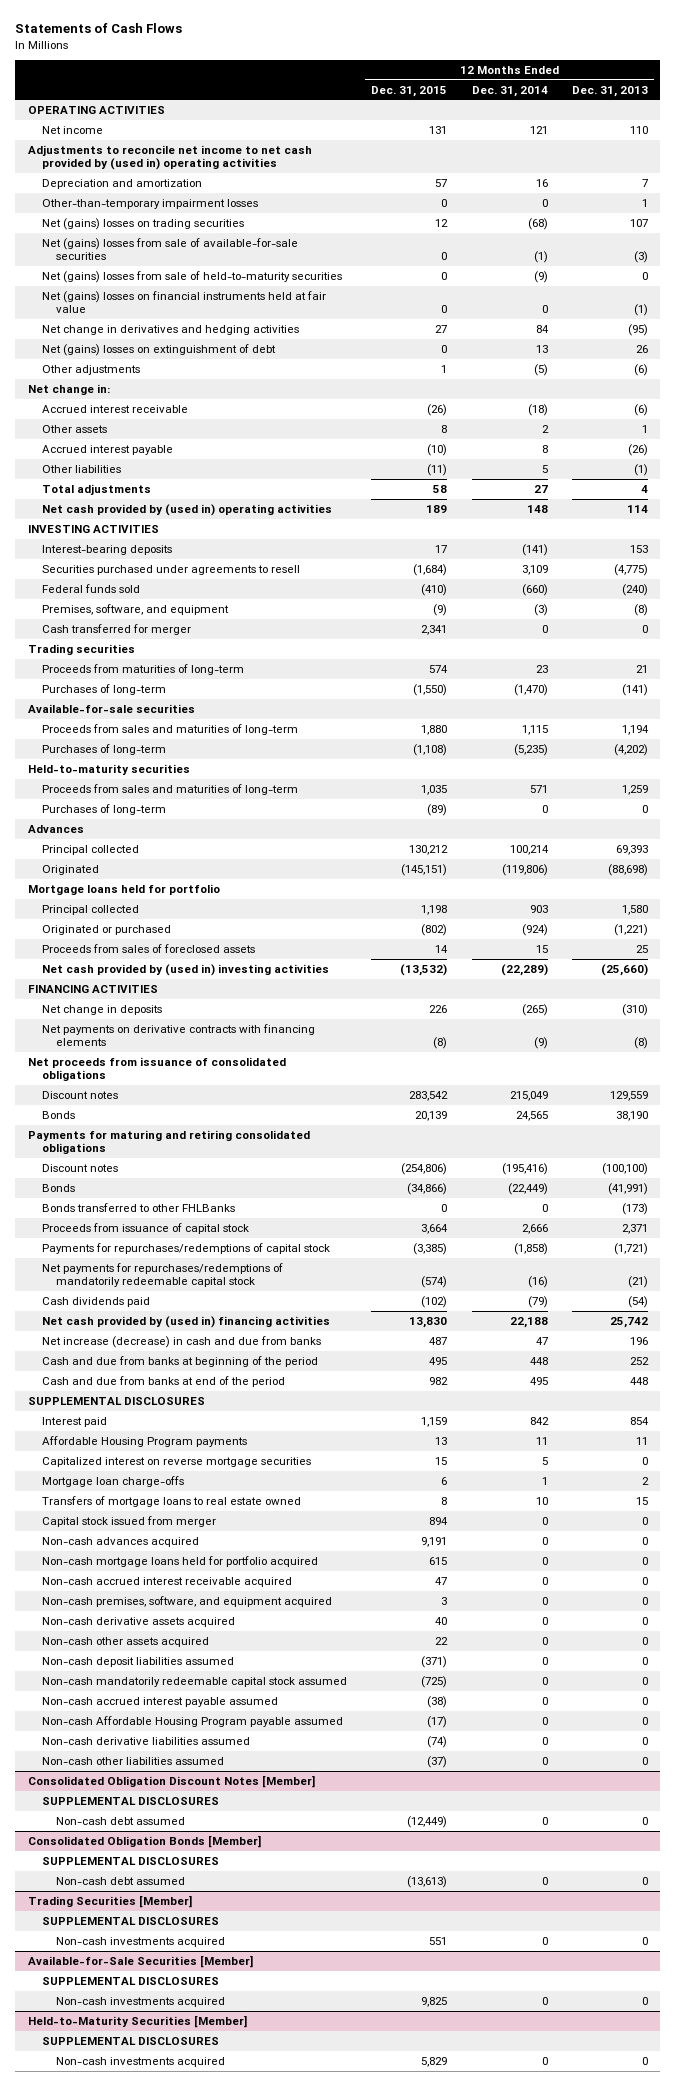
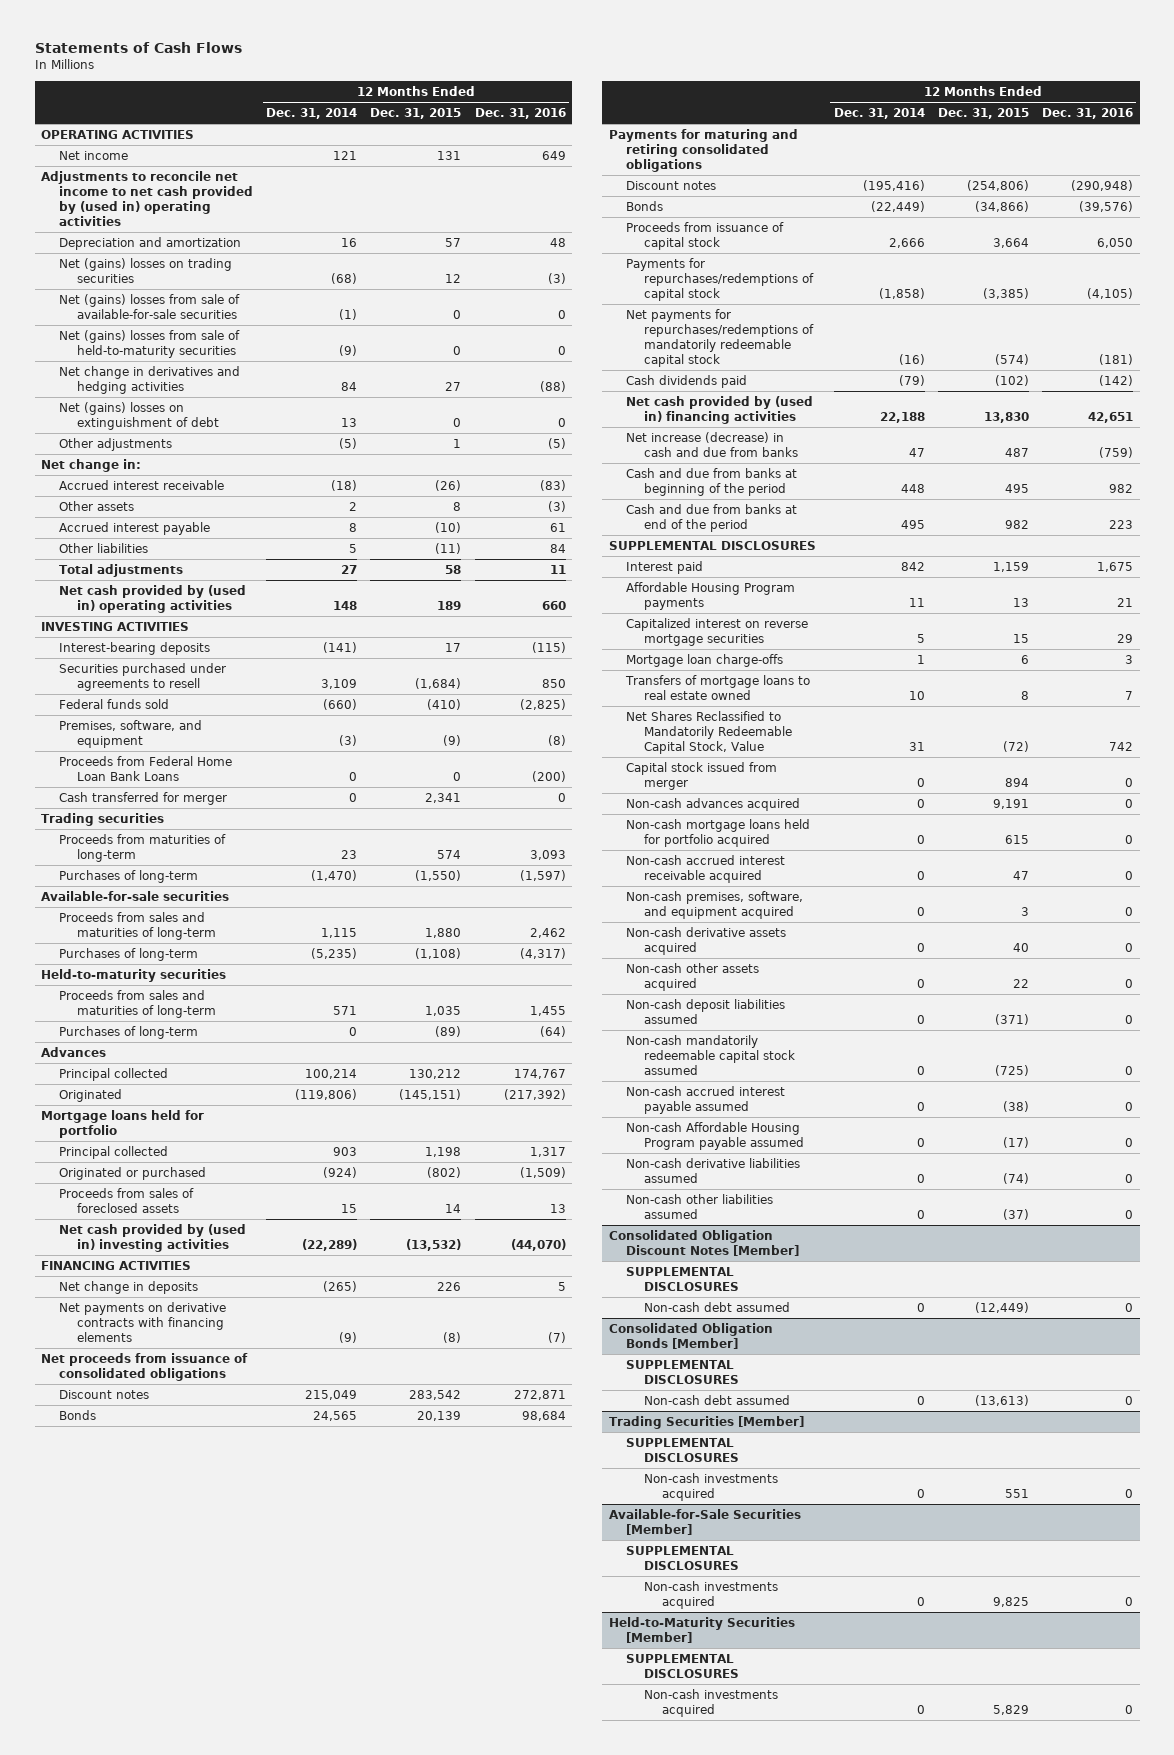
[572,85,649,97] Dec. 31, 2013 -> none
none -> [474,108,566,120] Dec. 31, 2016
[41,198,258,209] Other-than-temporary impairment losses -> none
[41,290,326,314] Net (gains) losses on financial instruments held at fair value -> none
none -> [58,755,232,781] Proceeds from Federal Home Loan Bank Loans
[41,1202,235,1212] Bonds transferred to other FHLBanks -> none
none -> [626,710,793,754] Net Shares Reclassified to Mandatorily Redeemable Capital Stock, Value

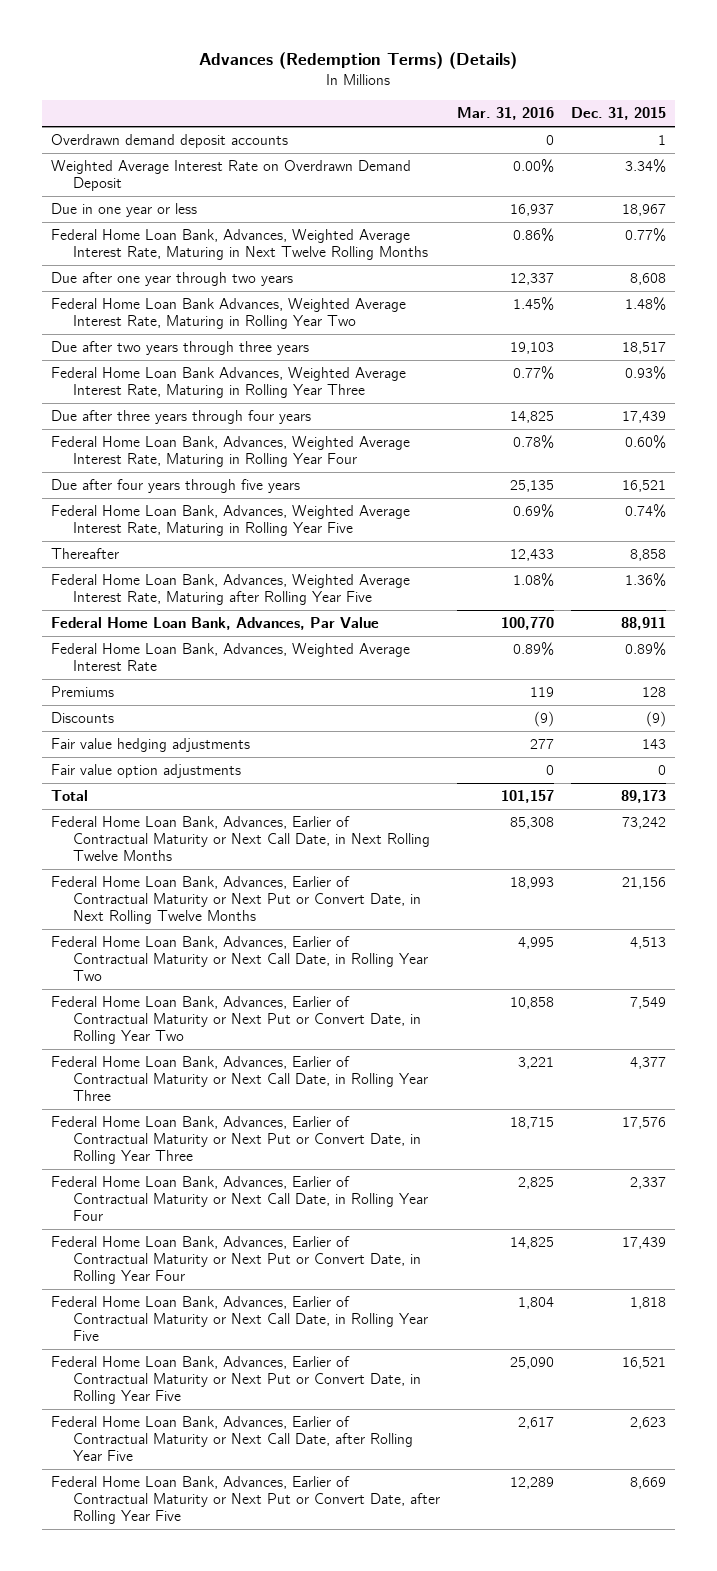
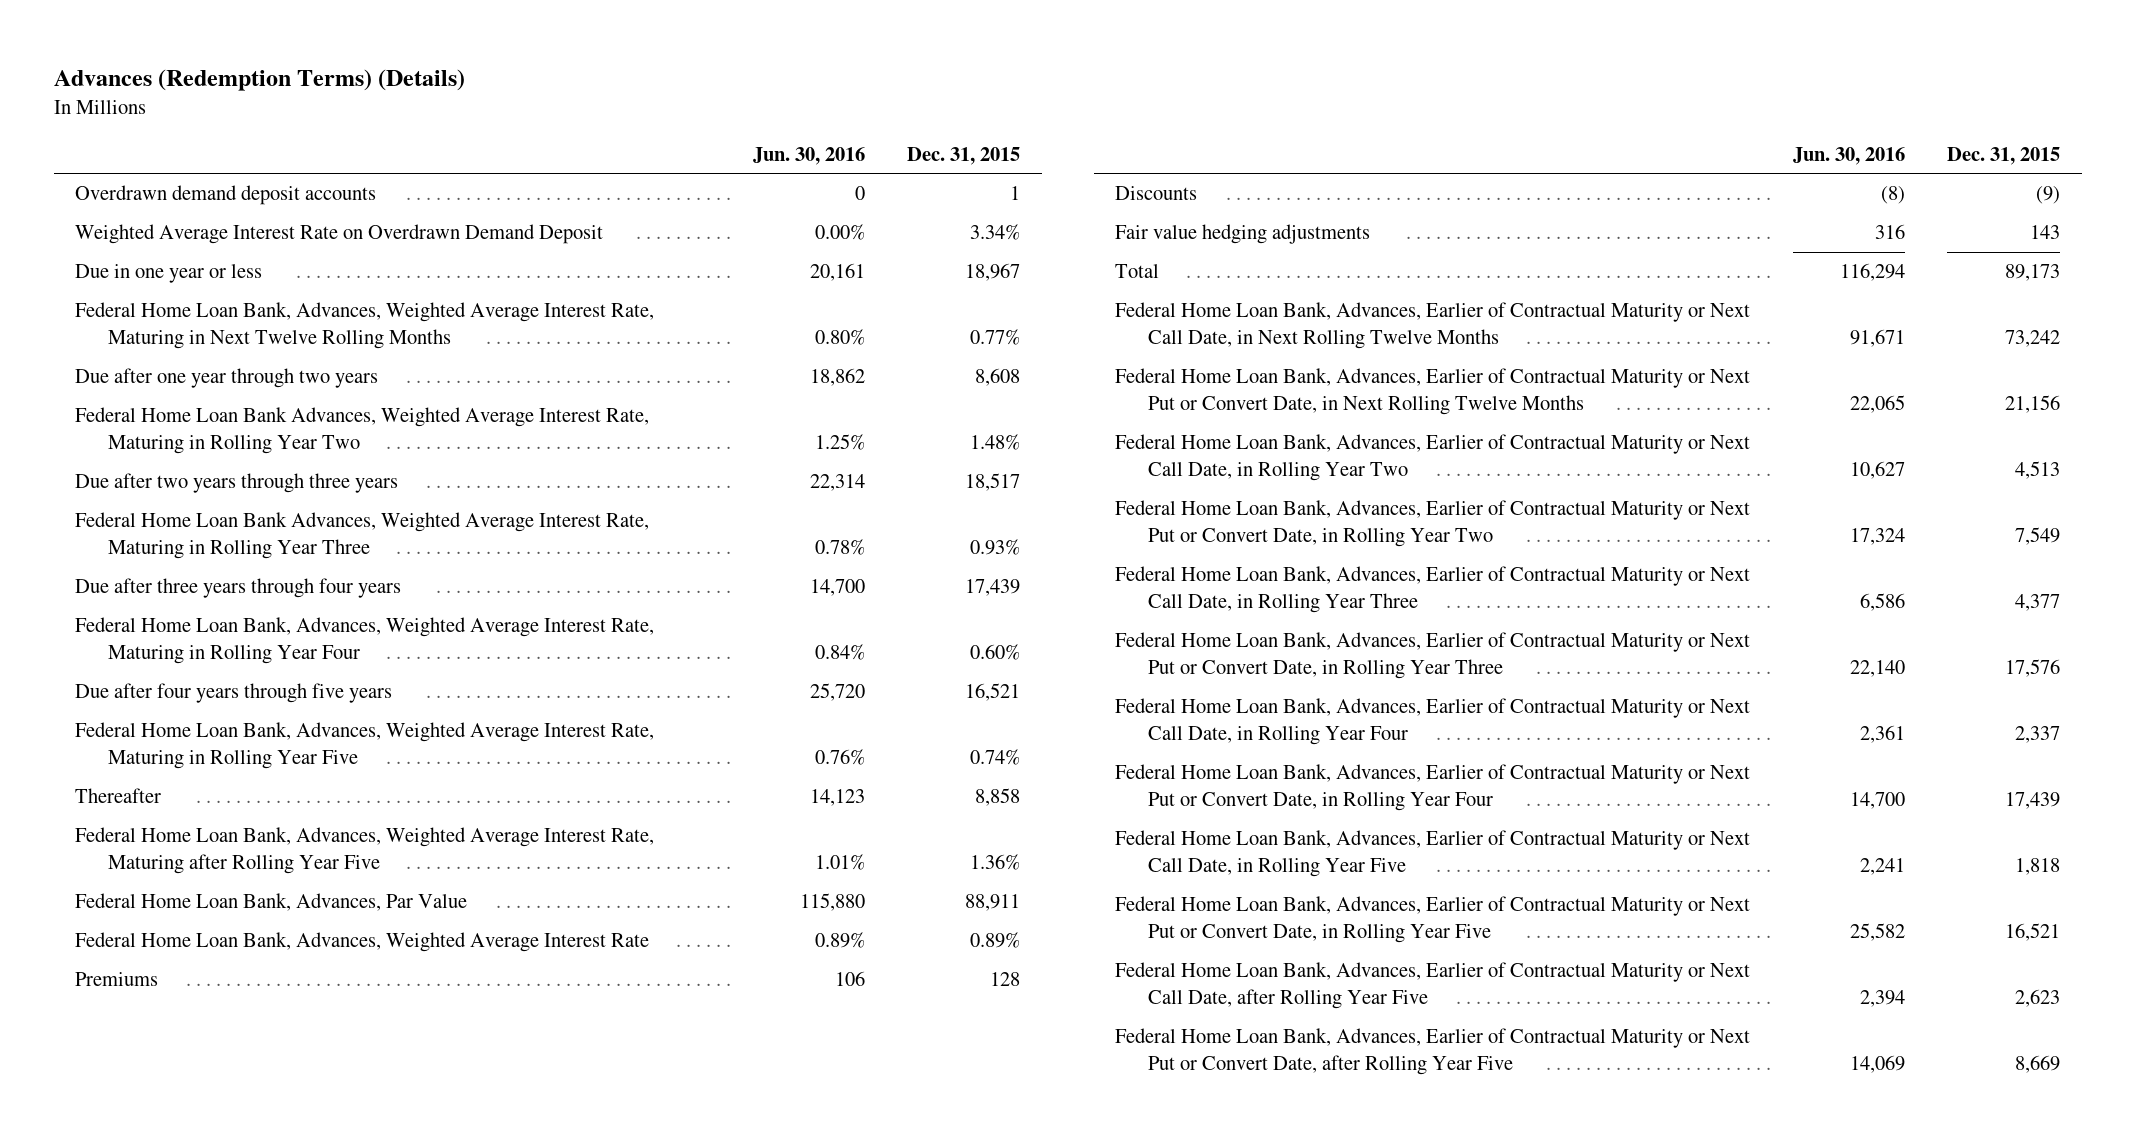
[457,107,555,121] Mar. 31, 2016 -> none
none -> [752,146,865,165] Jun. 30, 2016
[50,764,241,779] Fair value option adjustments -> none

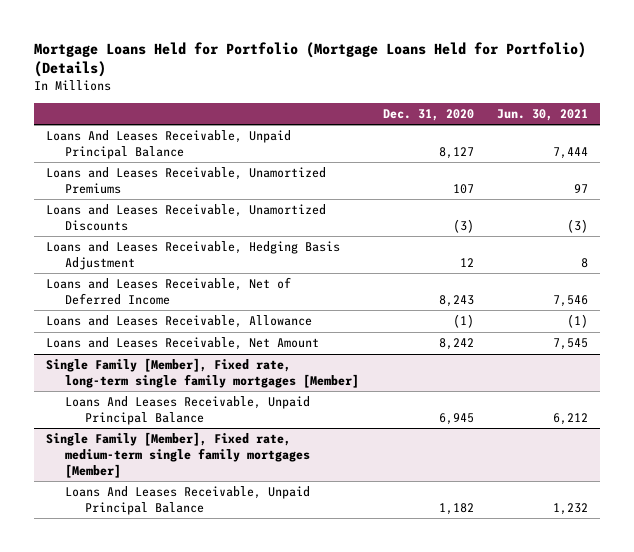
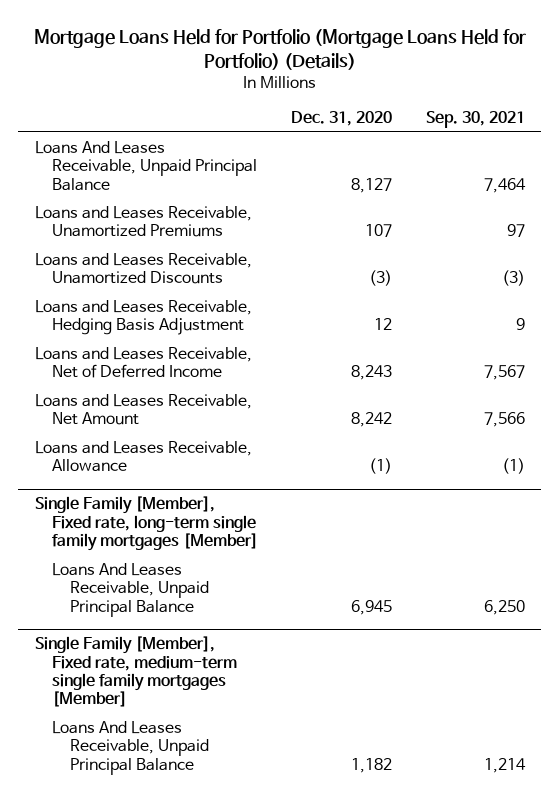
[497,108,589,121] Jun. 30, 2021 -> none
none -> [425,111,525,129] Sep. 30, 2021
[46,315,313,329] Loans and Leases Receivable, Allowance -> [34,440,252,473] Loans and Leases Receivable, Allowance

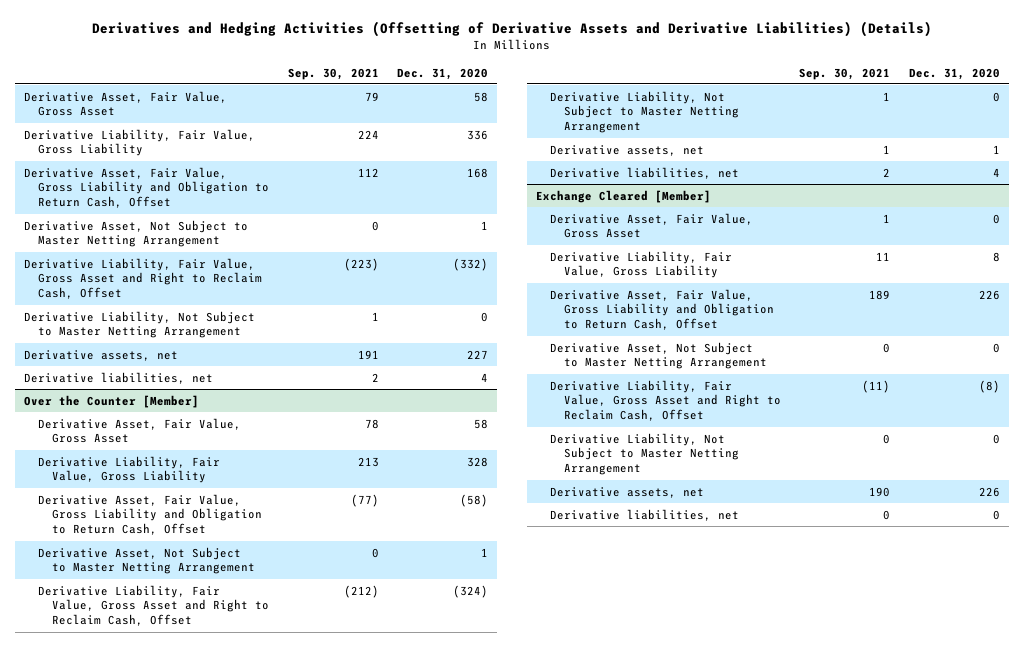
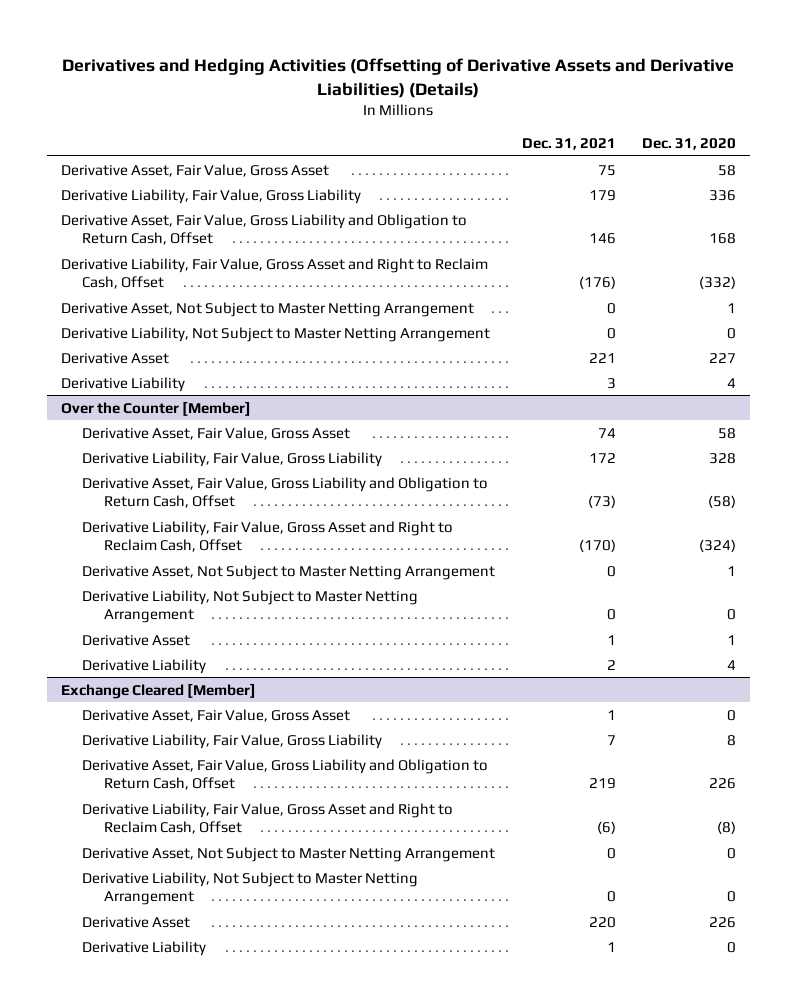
[287,67,379,80] Sep. 30, 2021 -> none
none -> [521,137,616,150] Dec. 31, 2021
[24,219,249,248] Derivative Asset, Not Subject to Master Netting Arrangement -> [60,301,474,317] Derivative Asset, Not Subject to Master Netting Arrangement
[24,349,179,361] Derivative assets, net -> [60,352,169,364] Derivative Asset
[24,371,214,384] Derivative liabilities, net -> [60,376,185,392] Derivative Liability
[38,546,255,575] Derivative Asset, Not Subject to Master Netting Arrangement -> [82,564,496,580] Derivative Asset, Not Subject to Master Netting Arrangement
[549,144,704,156] Derivative assets, net -> [82,634,191,646] Derivative Asset
[549,166,739,179] Derivative liabilities, net -> [82,658,207,674] Derivative Liability
[549,341,767,370] Derivative Asset, Not Subject to Master Netting Arrangement -> [82,846,496,862] Derivative Asset, Not Subject to Master Netting Arrangement
[549,486,704,498] Derivative assets, net -> [82,916,191,928] Derivative Asset
[549,508,739,521] Derivative liabilities, net -> [82,940,207,956] Derivative Liability

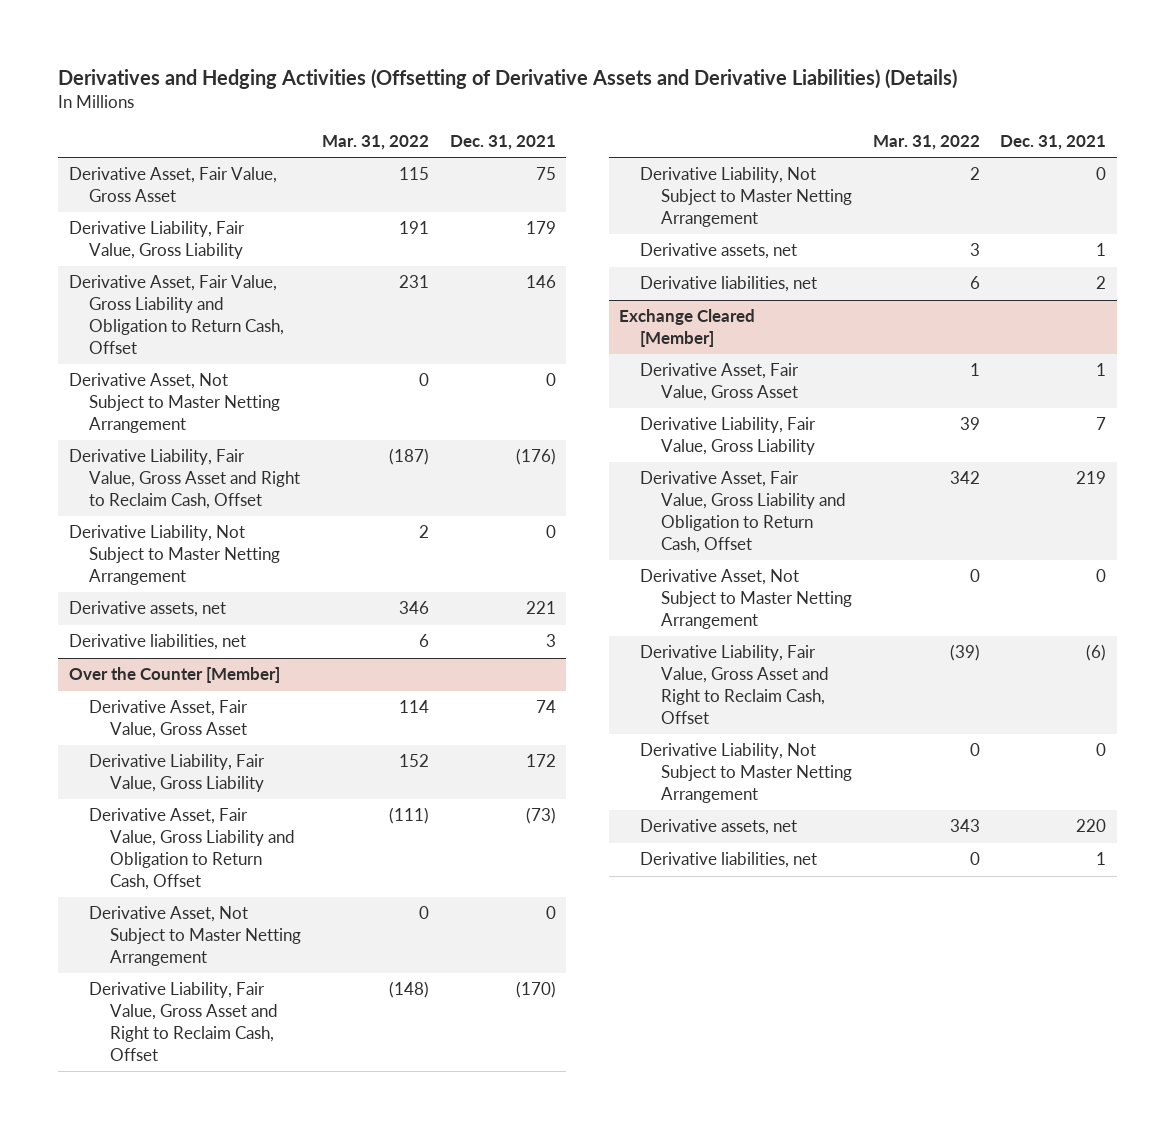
[642,137,737,150] Dec. 31, 2020 -> none
none -> [322,135,430,151] Mar. 31, 2022
[60,257,488,290] Derivative Liability, Fair Value, Gross Asset and Right to Reclaim Cash, Offset -> [68,449,301,509] Derivative Liability, Fair Value, Gross Asset and Right to Reclaim Cash, Offset
[60,352,169,364] Derivative Asset -> [68,601,226,618] Derivative assets, net
[60,376,185,392] Derivative Liability -> [68,634,246,651] Derivative liabilities, net
[82,520,454,553] Derivative Liability, Fair Value, Gross Asset and Right to Reclaim Cash, Offset -> [89,982,279,1061] Derivative Liability, Fair Value, Gross Asset and Right to Reclaim Cash, Offset
[82,634,191,646] Derivative Asset -> [639,243,797,260] Derivative assets, net
[82,658,207,674] Derivative Liability -> [639,276,817,293] Derivative liabilities, net
[82,802,454,835] Derivative Liability, Fair Value, Gross Asset and Right to Reclaim Cash, Offset -> [639,645,829,724] Derivative Liability, Fair Value, Gross Asset and Right to Reclaim Cash, Offset
[82,916,191,928] Derivative Asset -> [639,819,797,836] Derivative assets, net
[82,940,207,956] Derivative Liability -> [639,852,817,869] Derivative liabilities, net

